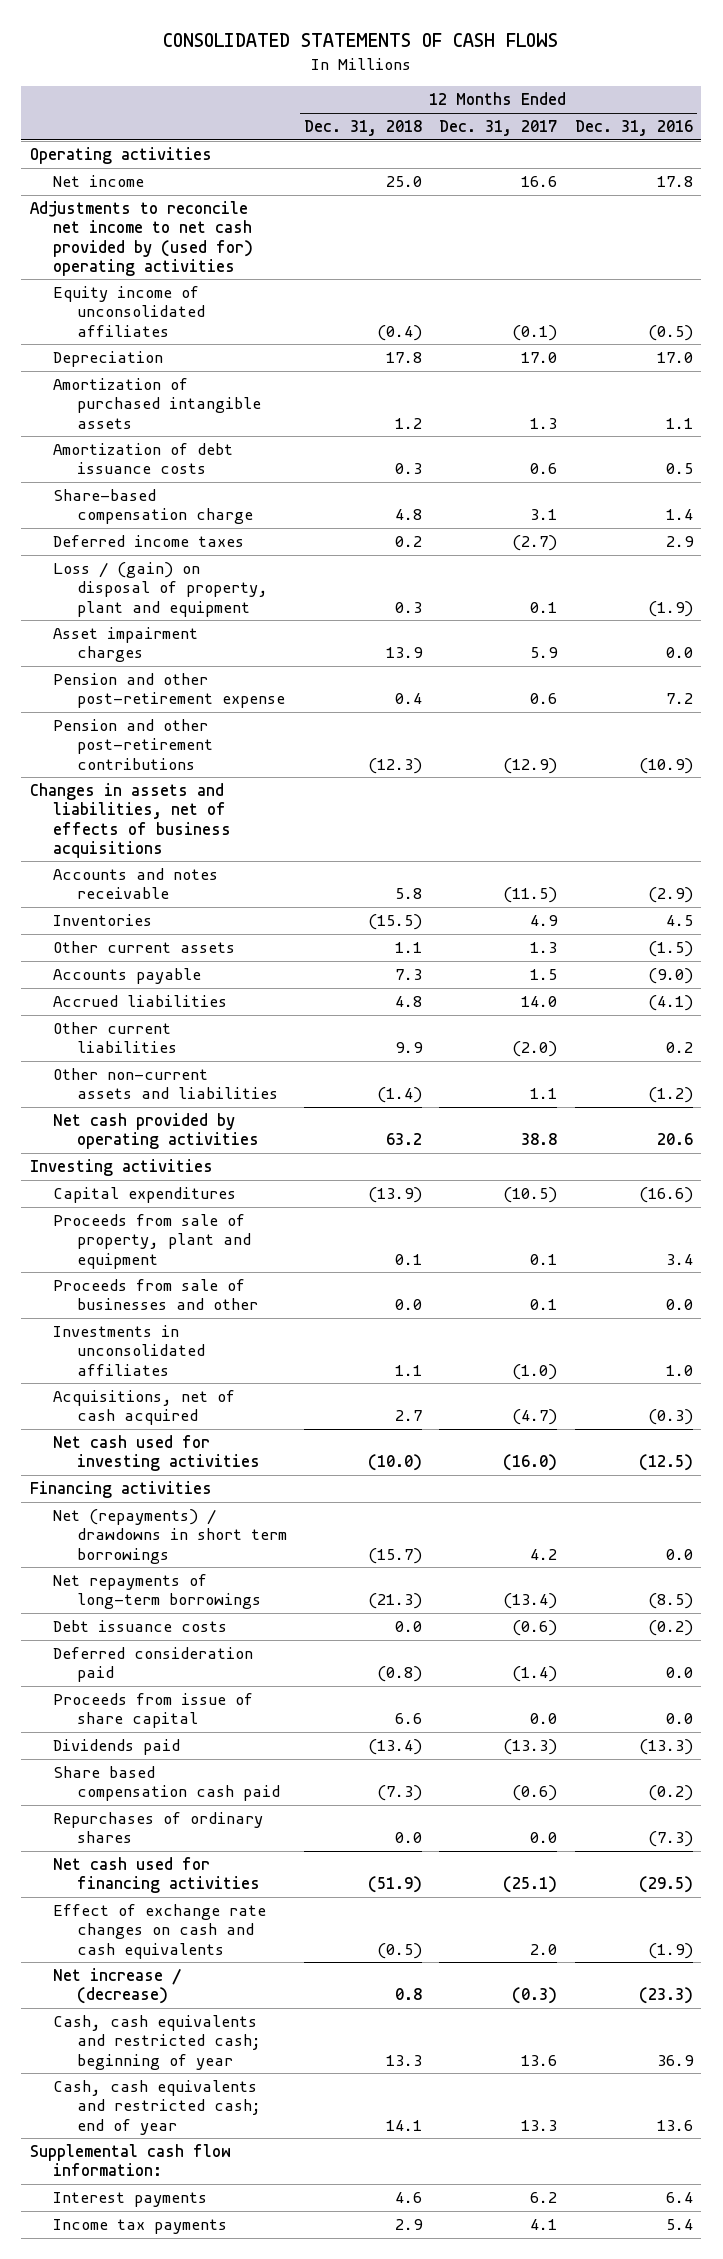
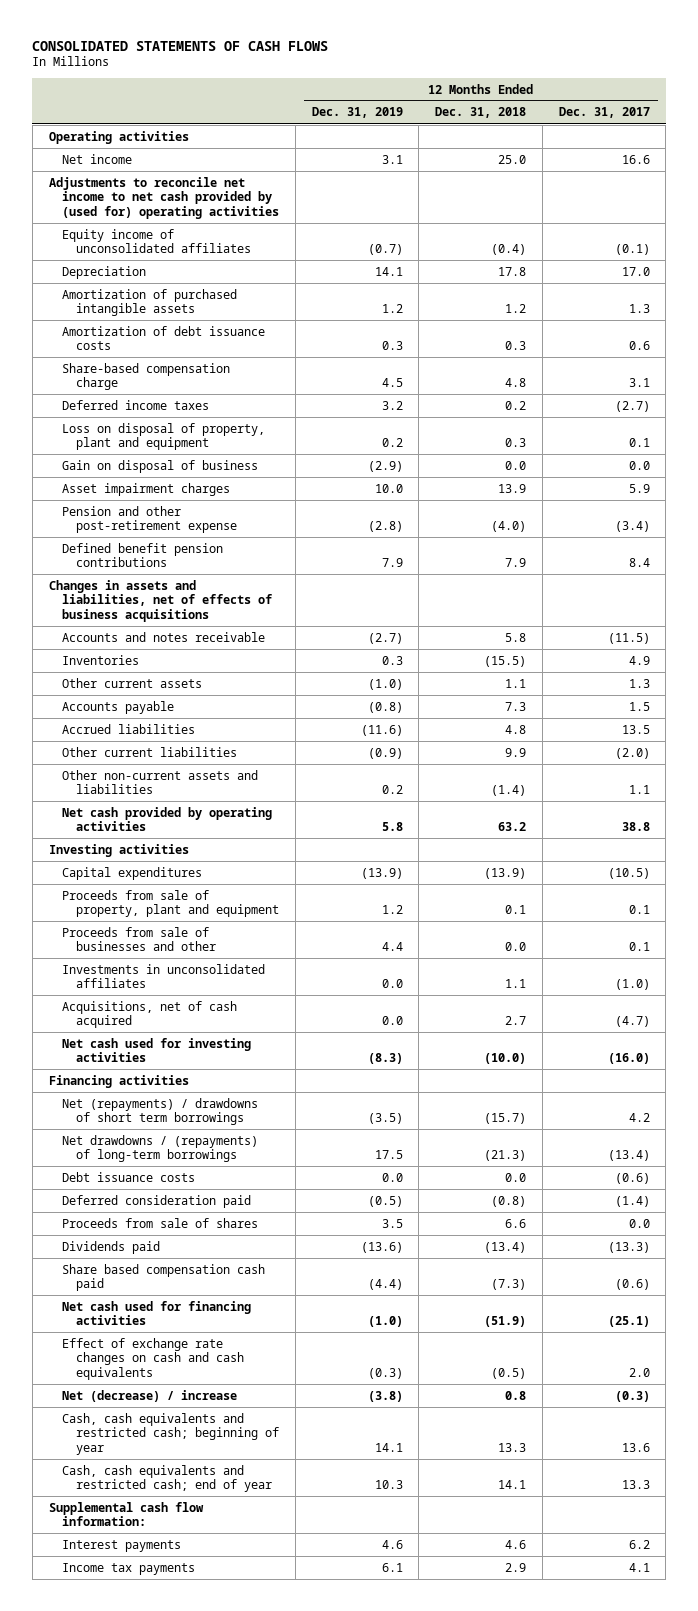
[574,120,693,137] Dec. 31, 2016 -> none
none -> [311,107,403,119] Dec. 31, 2019
[53,562,268,617] Loss / (gain) on disposal of property, plant and equipment -> [62,422,266,451] Loss on disposal of property, plant and equipment
none -> [62,459,259,473] Gain on disposal of business
[53,719,213,770] Pension and other post-retirement contributions -> none
[395,693,423,705] 0.4 -> [491,521,527,533] (4.0)
[530,693,558,705] 0.6 -> [614,521,650,533] (3.4)
none -> [62,542,224,568] Defined benefit pension contributions
[521,996,558,1008] 14.0 -> [621,724,650,734] 13.5
[53,1509,287,1564] Net (repayments) / drawdowns in short term borrowings -> [62,1097,259,1126] Net (repayments) / drawdowns of short term borrowings
[53,1574,261,1610] Net repayments of long-term borrowings -> [62,1134,259,1163] Net drawdowns / (repayments) of long-term borrowings
[53,1693,254,1729] Proceeds from issue of share capital -> [62,1217,259,1228] Proceeds from sale of shares
[53,1812,264,1844] Repurchases of ordinary shares -> none
[53,1968,182,2005] Net increase / (decrease) -> [62,1389,238,1402] Net (decrease) / increase

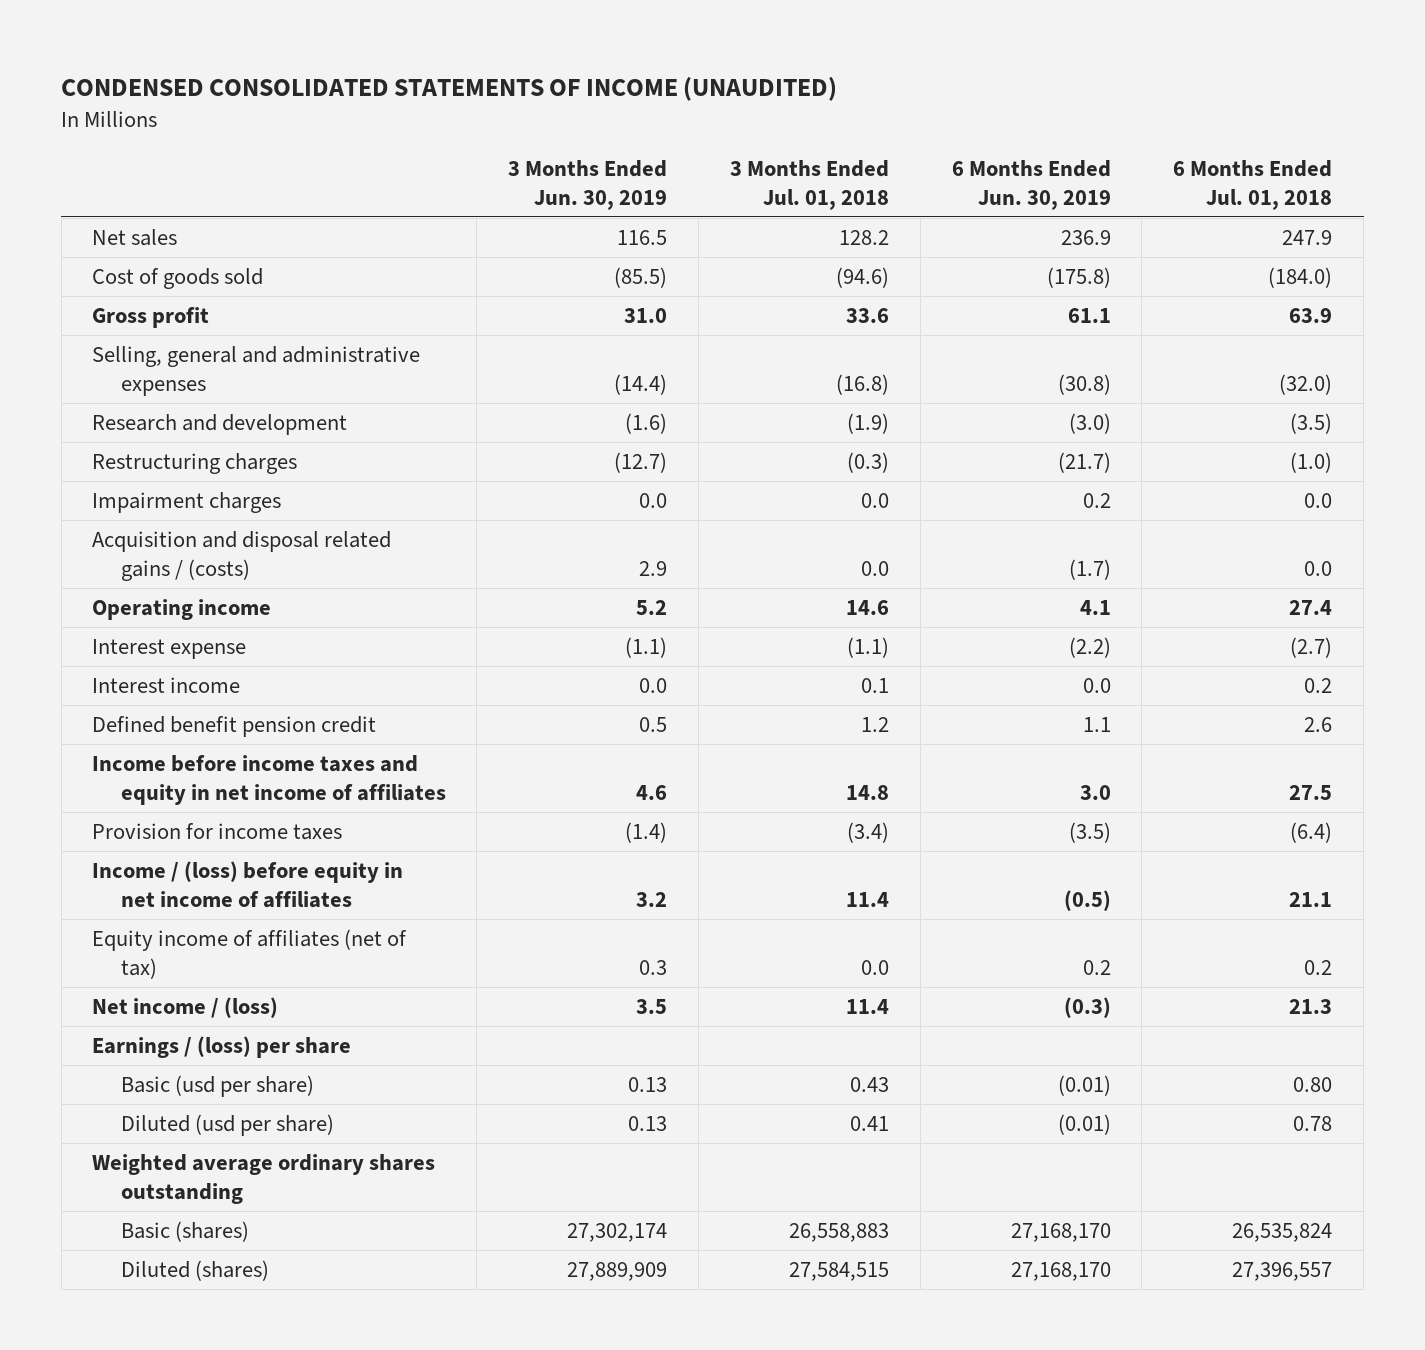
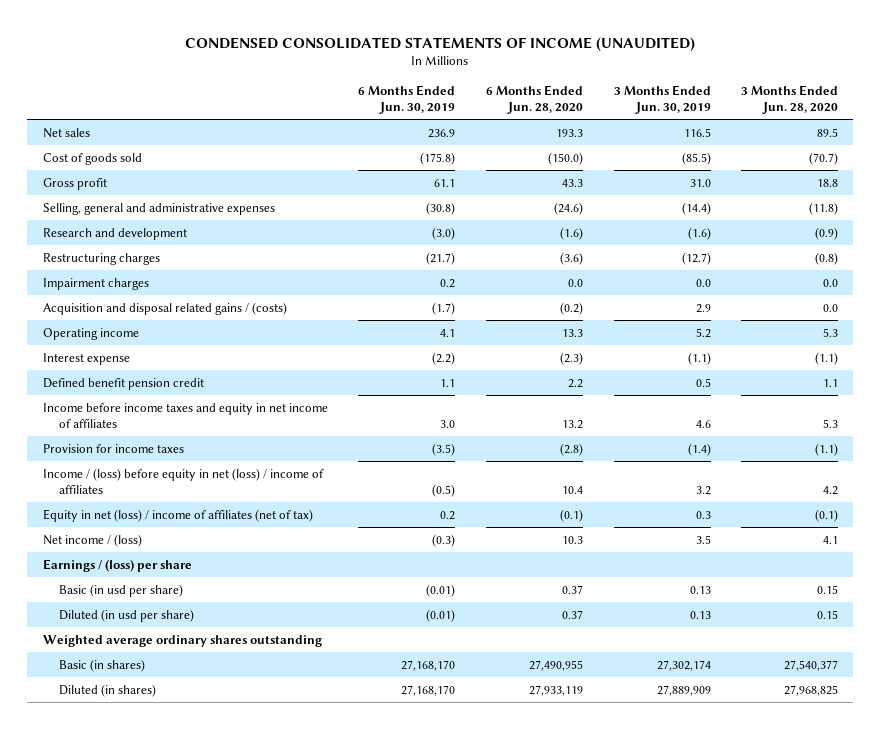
[729,159,889,210] 3 Months Ended Jul. 01, 2018 -> none
[1173,159,1333,210] 6 Months Ended Jul. 01, 2018 -> none
none -> [485,85,583,115] 6 Months Ended Jun. 28, 2020
none -> [741,85,839,115] 3 Months Ended Jun. 28, 2020
[92,676,241,693] Interest income -> none
[92,860,404,908] Income / (loss) before equity in net income of affiliates -> [42,467,324,494] Income / (loss) before equity in net (loss) / income of affiliates
[92,928,408,979] Equity income of affiliates (net of tax) -> [42,508,313,522] Equity in net (loss) / income of affiliates (net of tax)
[120,1074,314,1097] Basic (usd per share) -> [58,583,183,597] Basic (in usd per share)
[120,1113,334,1136] Diluted (usd per share) -> [58,608,194,622] Diluted (in usd per share)
[120,1220,249,1242] Basic (shares) -> [58,658,145,672] Basic (in shares)
[120,1259,269,1281] Diluted (shares) -> [58,683,156,697] Diluted (in shares)

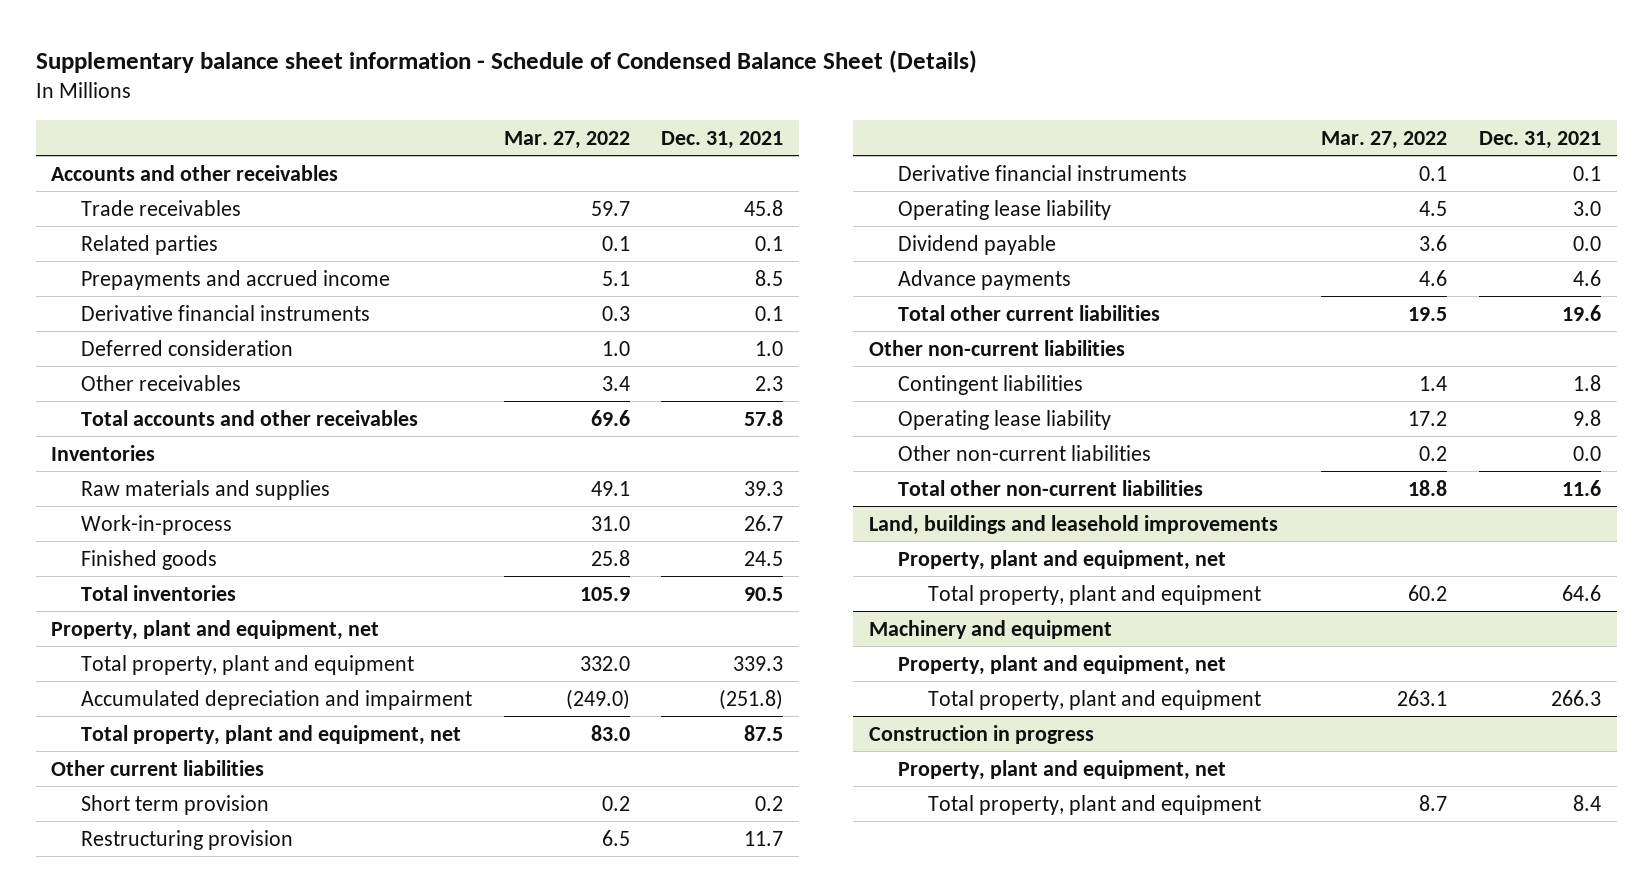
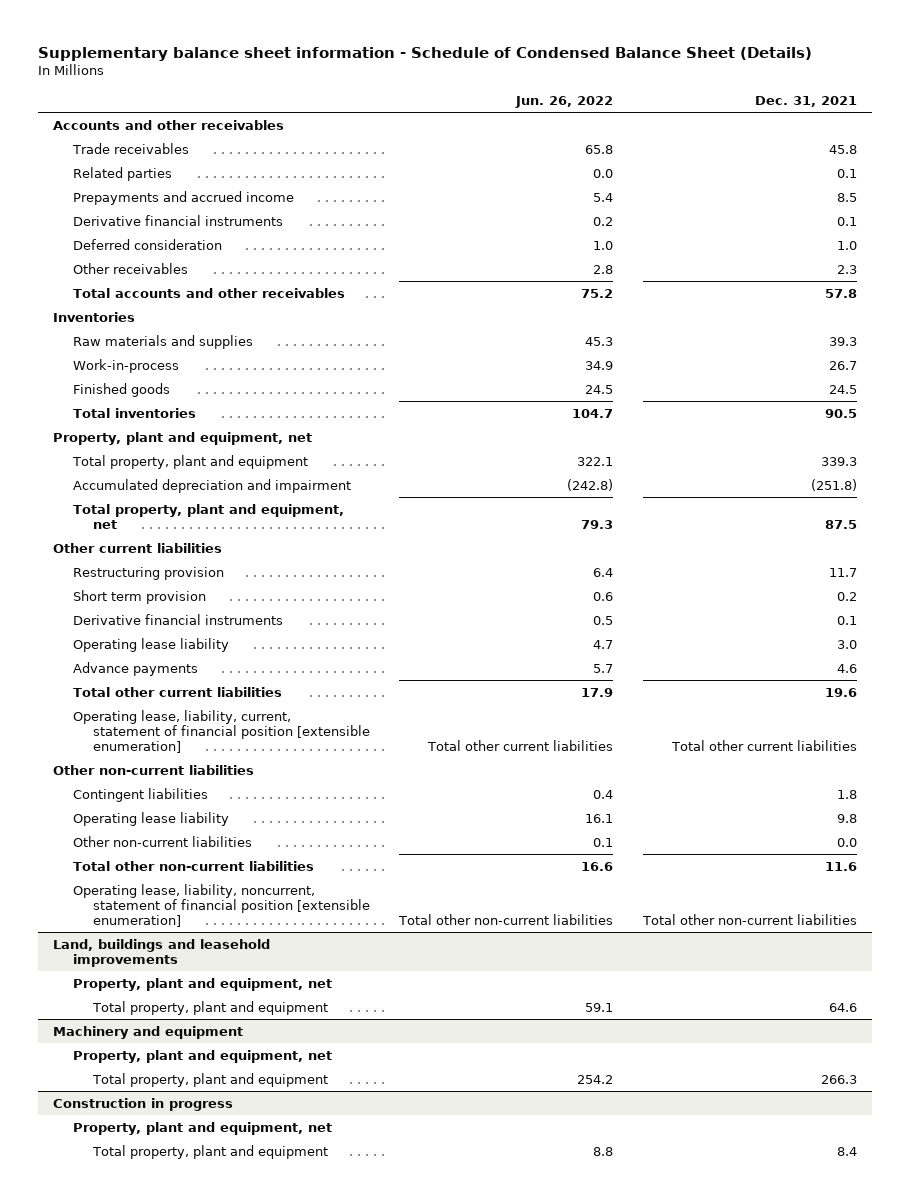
[503,130,630,149] Mar. 27, 2022 -> none
none -> [515,95,614,108] Jun. 26, 2022
[80,794,269,815] Short term provision -> [72,589,206,604] Short term provision
[898,234,1057,255] Dividend payable -> none
none -> [72,709,370,753] Operating lease, liability, current, statement of financial position [extensible enumeration]
none -> [72,883,370,927] Operating lease, liability, noncurrent, statement of financial position [extensible enumeration]

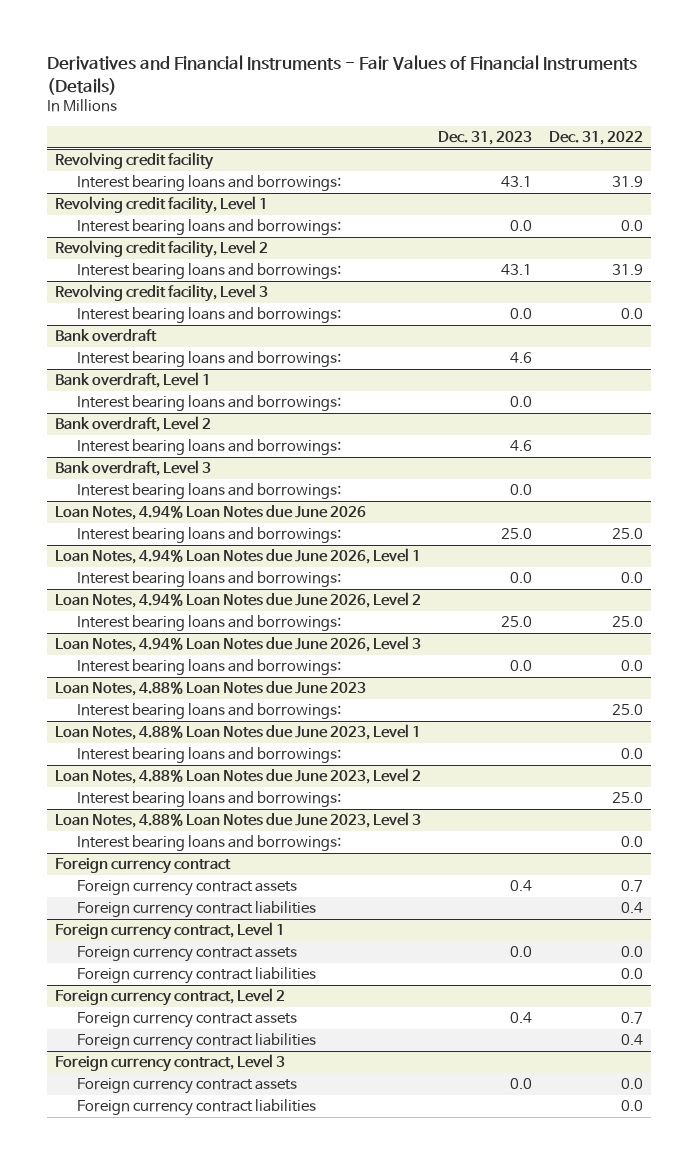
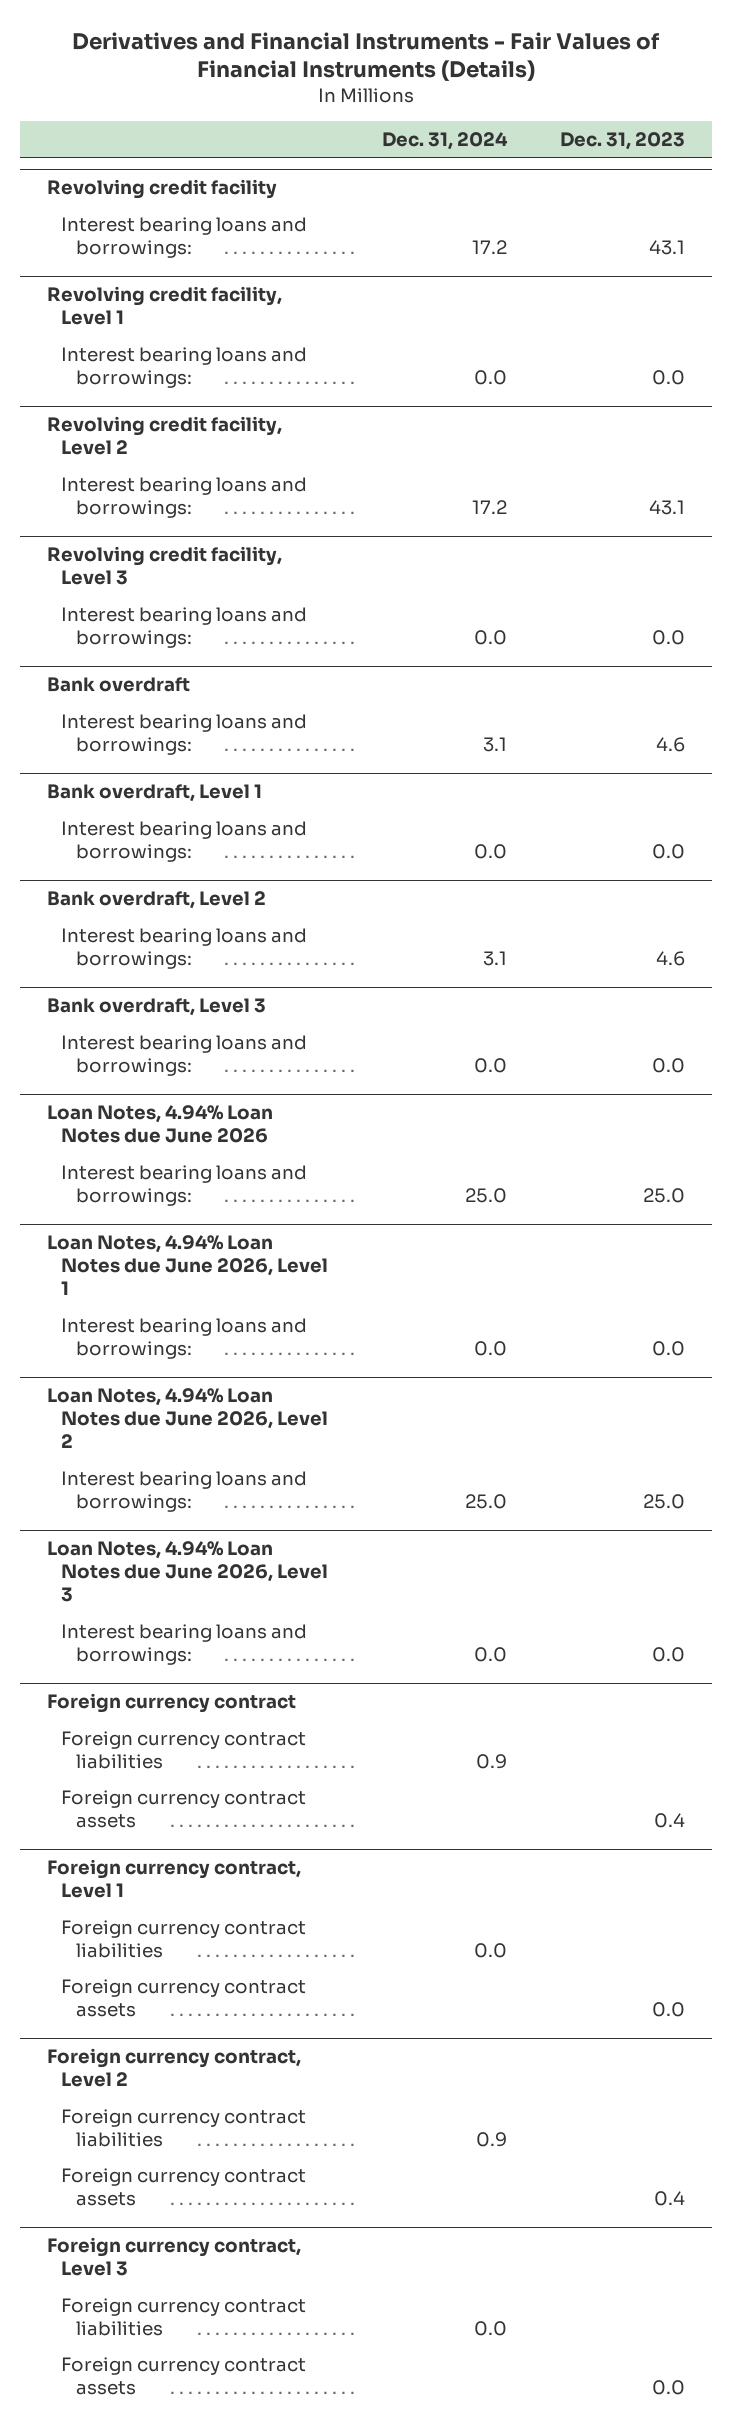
[548,130,643,145] Dec. 31, 2022 -> none
none -> [381,131,508,150] Dec. 31, 2024
[55,681,367,697] Loan Notes, 4.88% Loan Notes due June 2023 -> none
[77,703,342,720] Interest bearing loans and borrowings: -> none
[55,724,422,741] Loan Notes, 4.88% Loan Notes due June 2023, Level 1 -> none
[77,747,342,764] Interest bearing loans and borrowings: -> none
[55,768,422,785] Loan Notes, 4.88% Loan Notes due June 2023, Level 2 -> none
[77,791,342,808] Interest bearing loans and borrowings: -> none
[55,812,422,829] Loan Notes, 4.88% Loan Notes due June 2023, Level 3 -> none
[77,835,342,852] Interest bearing loans and borrowings: -> none
[77,880,298,897] Foreign currency contract assets -> [61,1790,307,1828] Foreign currency contract assets
[77,946,298,963] Foreign currency contract assets -> [61,1979,307,2017] Foreign currency contract assets
[77,1012,298,1029] Foreign currency contract assets -> [61,2168,307,2206] Foreign currency contract assets
[77,1078,298,1095] Foreign currency contract assets -> [61,2357,307,2395] Foreign currency contract assets

